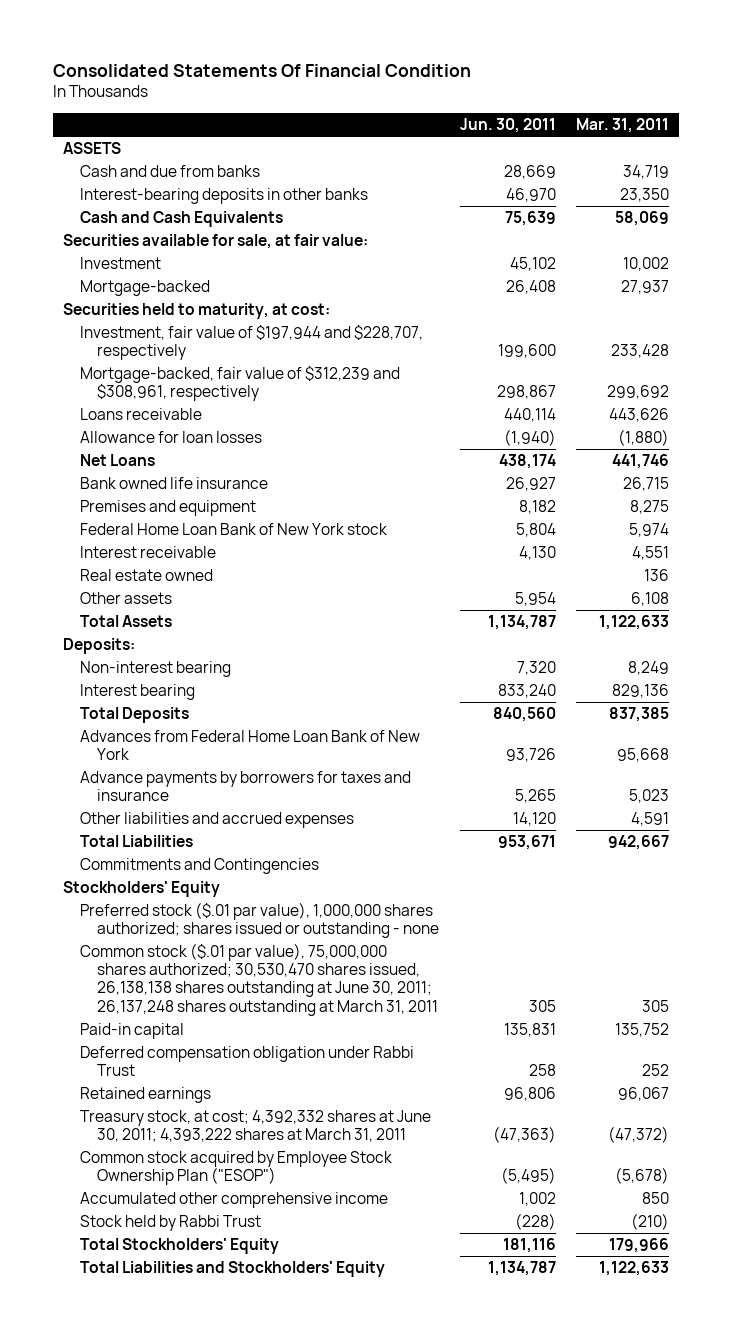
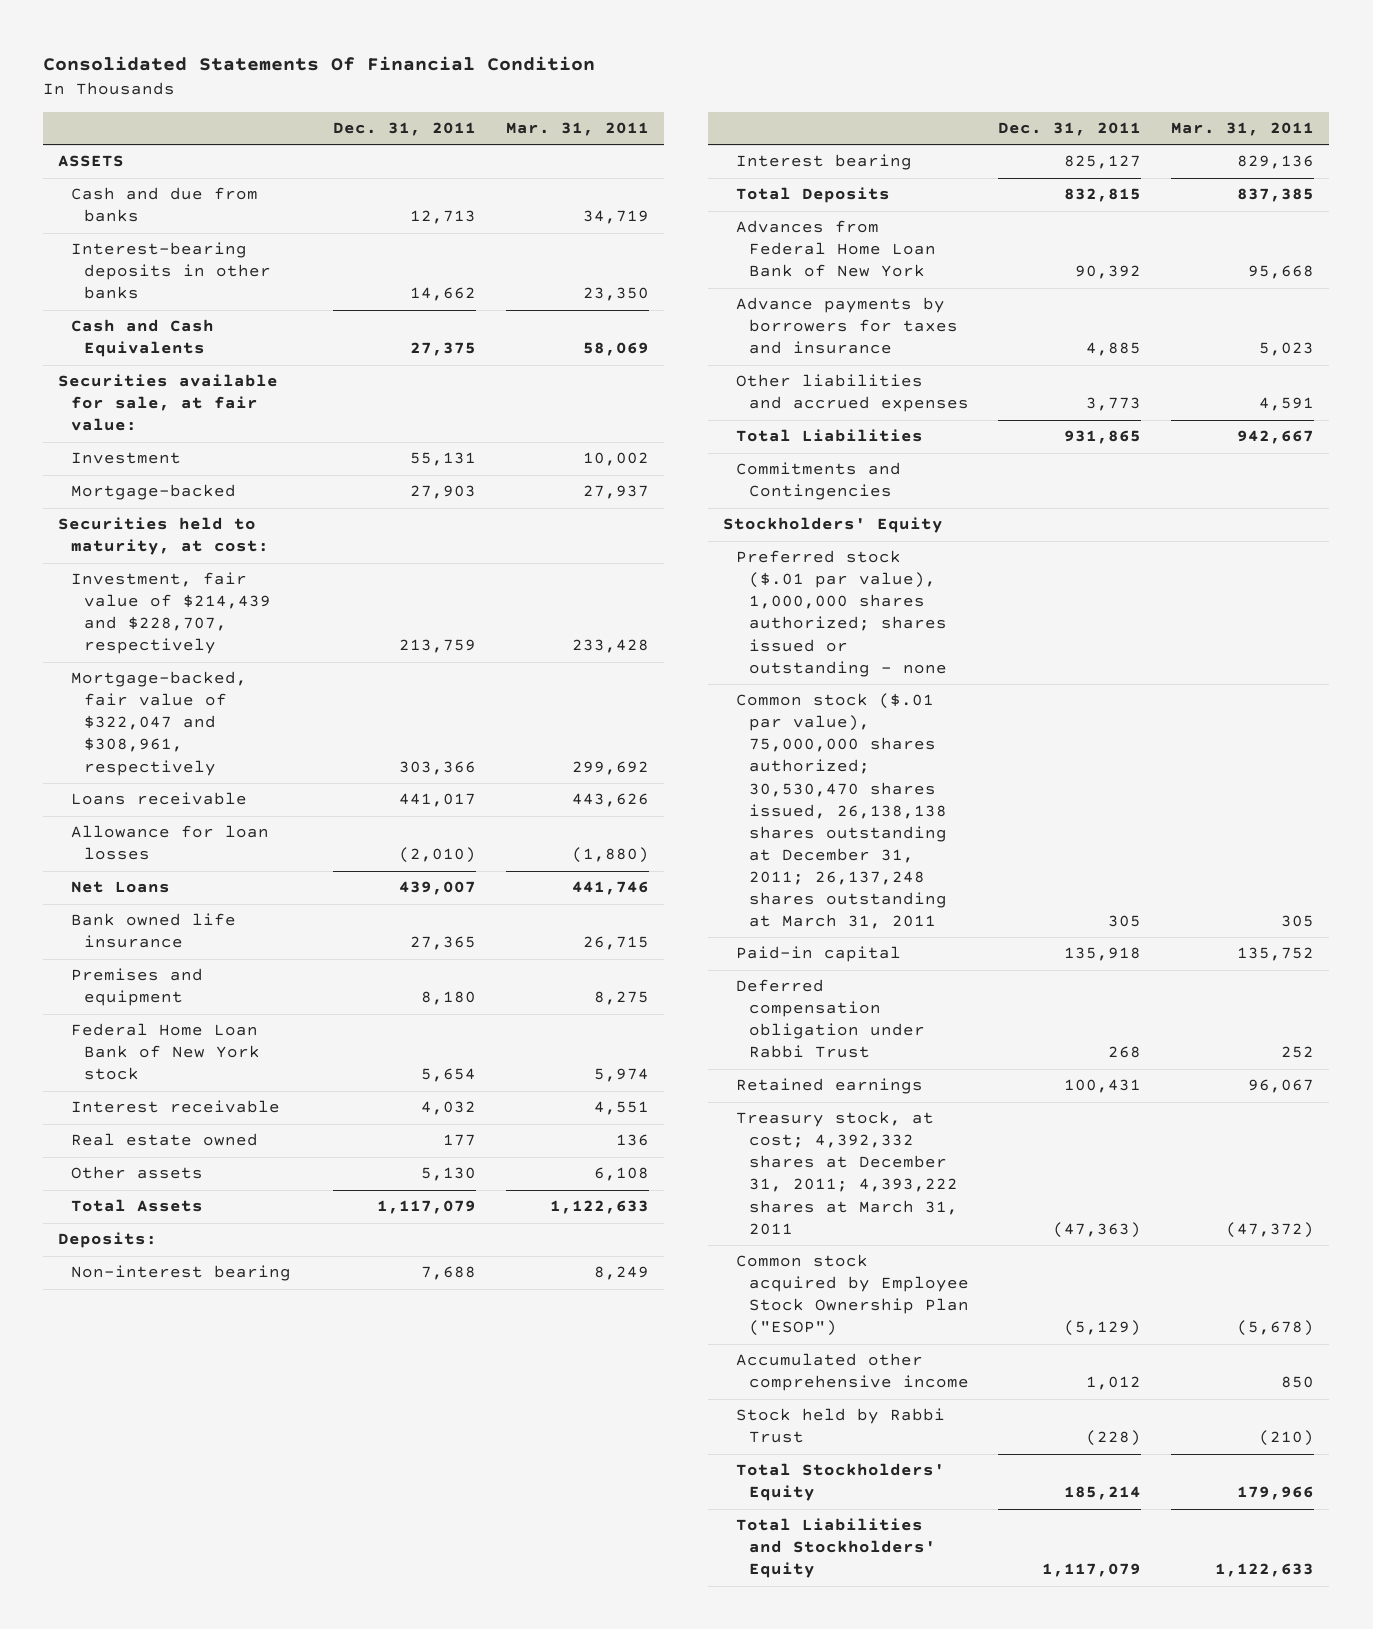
[459,118,556,134] Jun. 30, 2011 -> none
none -> [333,122,477,137] Dec. 31, 2011
[80,325,424,361] Investment, fair value of $197,944 and $228,707, respectively -> [70,572,271,655] Investment, fair value of $214,439 and $228,707, respectively
[80,366,401,402] Mortgage-backed, fair value of $312,239 and $308,961, respectively -> [70,671,247,776] Mortgage-backed, fair value of $322,047 and $308,961, respectively
[80,943,439,1016] Common stock ($.01 par value), 75,000,000 shares authorized; 30,530,470 shares issued, 26,138,138 shares outstanding at June 30, 2011; 26,137,248 shares outstanding at March 31, 2011 -> [735,693,947,929] Common stock ($.01 par value), 75,000,000 shares authorized; 30,530,470 shares issued, 26,138,138 shares outstanding at December 31, 2011; 26,137,248 shares outstanding at March 31, 2011
[80,1110,432,1143] Treasury stock, at cost; 4,392,332 shares at June 30, 2011; 4,393,222 shares at March 31, 2011 -> [735,1111,958,1235] Treasury stock, at cost; 4,392,332 shares at December 31, 2011; 4,393,222 shares at March 31, 2011

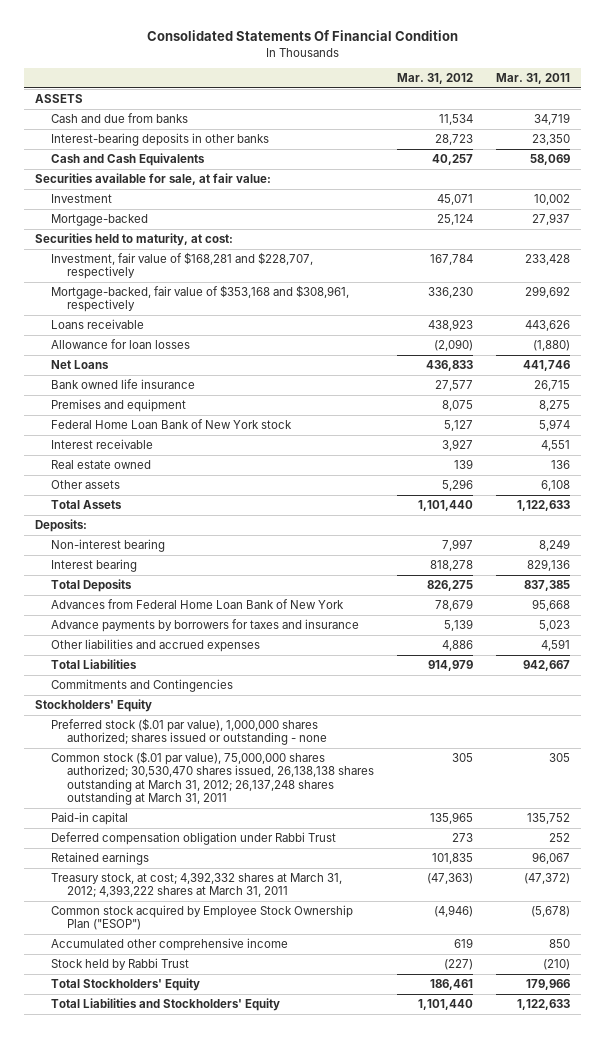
[333,122,477,137] Dec. 31, 2011 -> none
none -> [396,72,473,84] Mar. 31, 2012
[70,572,271,655] Investment, fair value of $214,439 and $228,707, respectively -> [51,252,314,280] Investment, fair value of $168,281 and $228,707, respectively
[70,671,247,776] Mortgage-backed, fair value of $322,047 and $308,961, respectively -> [51,285,350,313] Mortgage-backed, fair value of $353,168 and $308,961, respectively
[735,693,947,929] Common stock ($.01 par value), 75,000,000 shares authorized; 30,530,470 shares issued, 26,138,138 shares outstanding at December 31, 2011; 26,137,248 shares outstanding at March 31, 2011 -> [51,751,375,806] Common stock ($.01 par value), 75,000,000 shares authorized; 30,530,470 shares issued, 26,138,138 shares outstanding at March 31, 2012; 26,137,248 shares outstanding at March 31, 2011
[735,1111,958,1235] Treasury stock, at cost; 4,392,332 shares at December 31, 2011; 4,393,222 shares at March 31, 2011 -> [51,872,343,899] Treasury stock, at cost; 4,392,332 shares at March 31, 2012; 4,393,222 shares at March 31, 2011

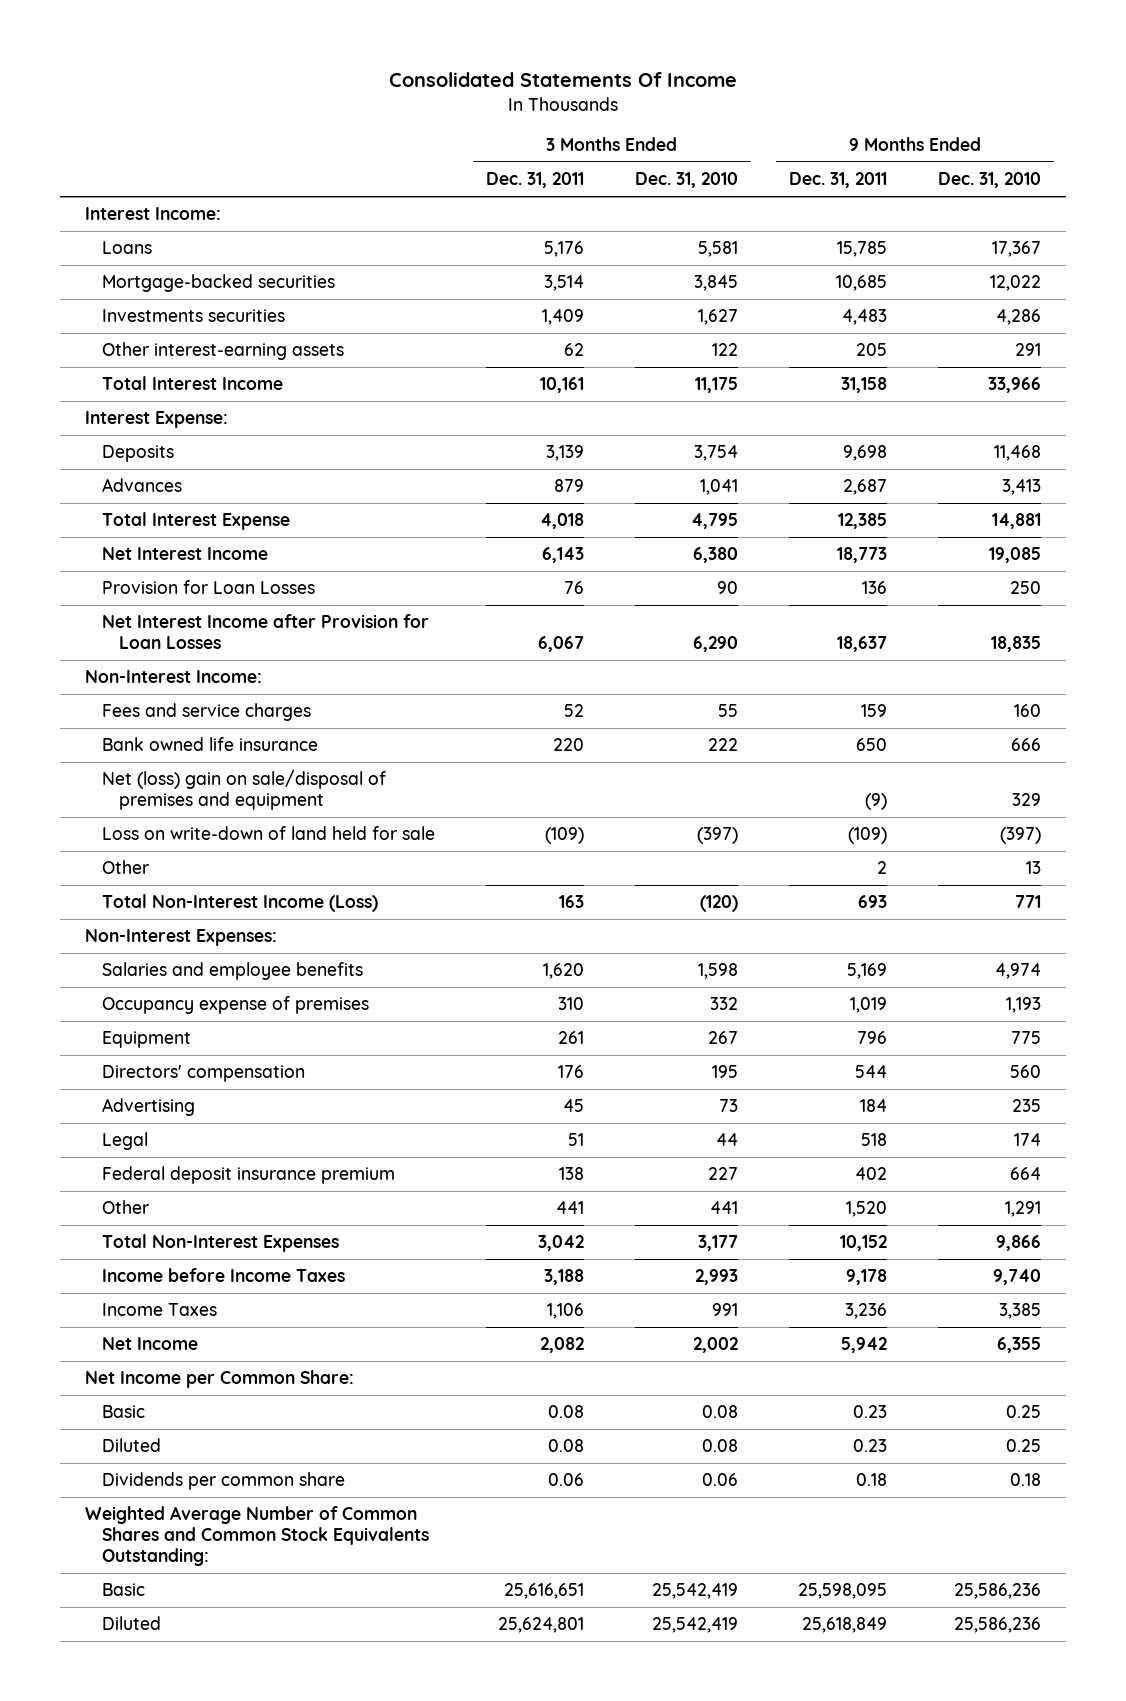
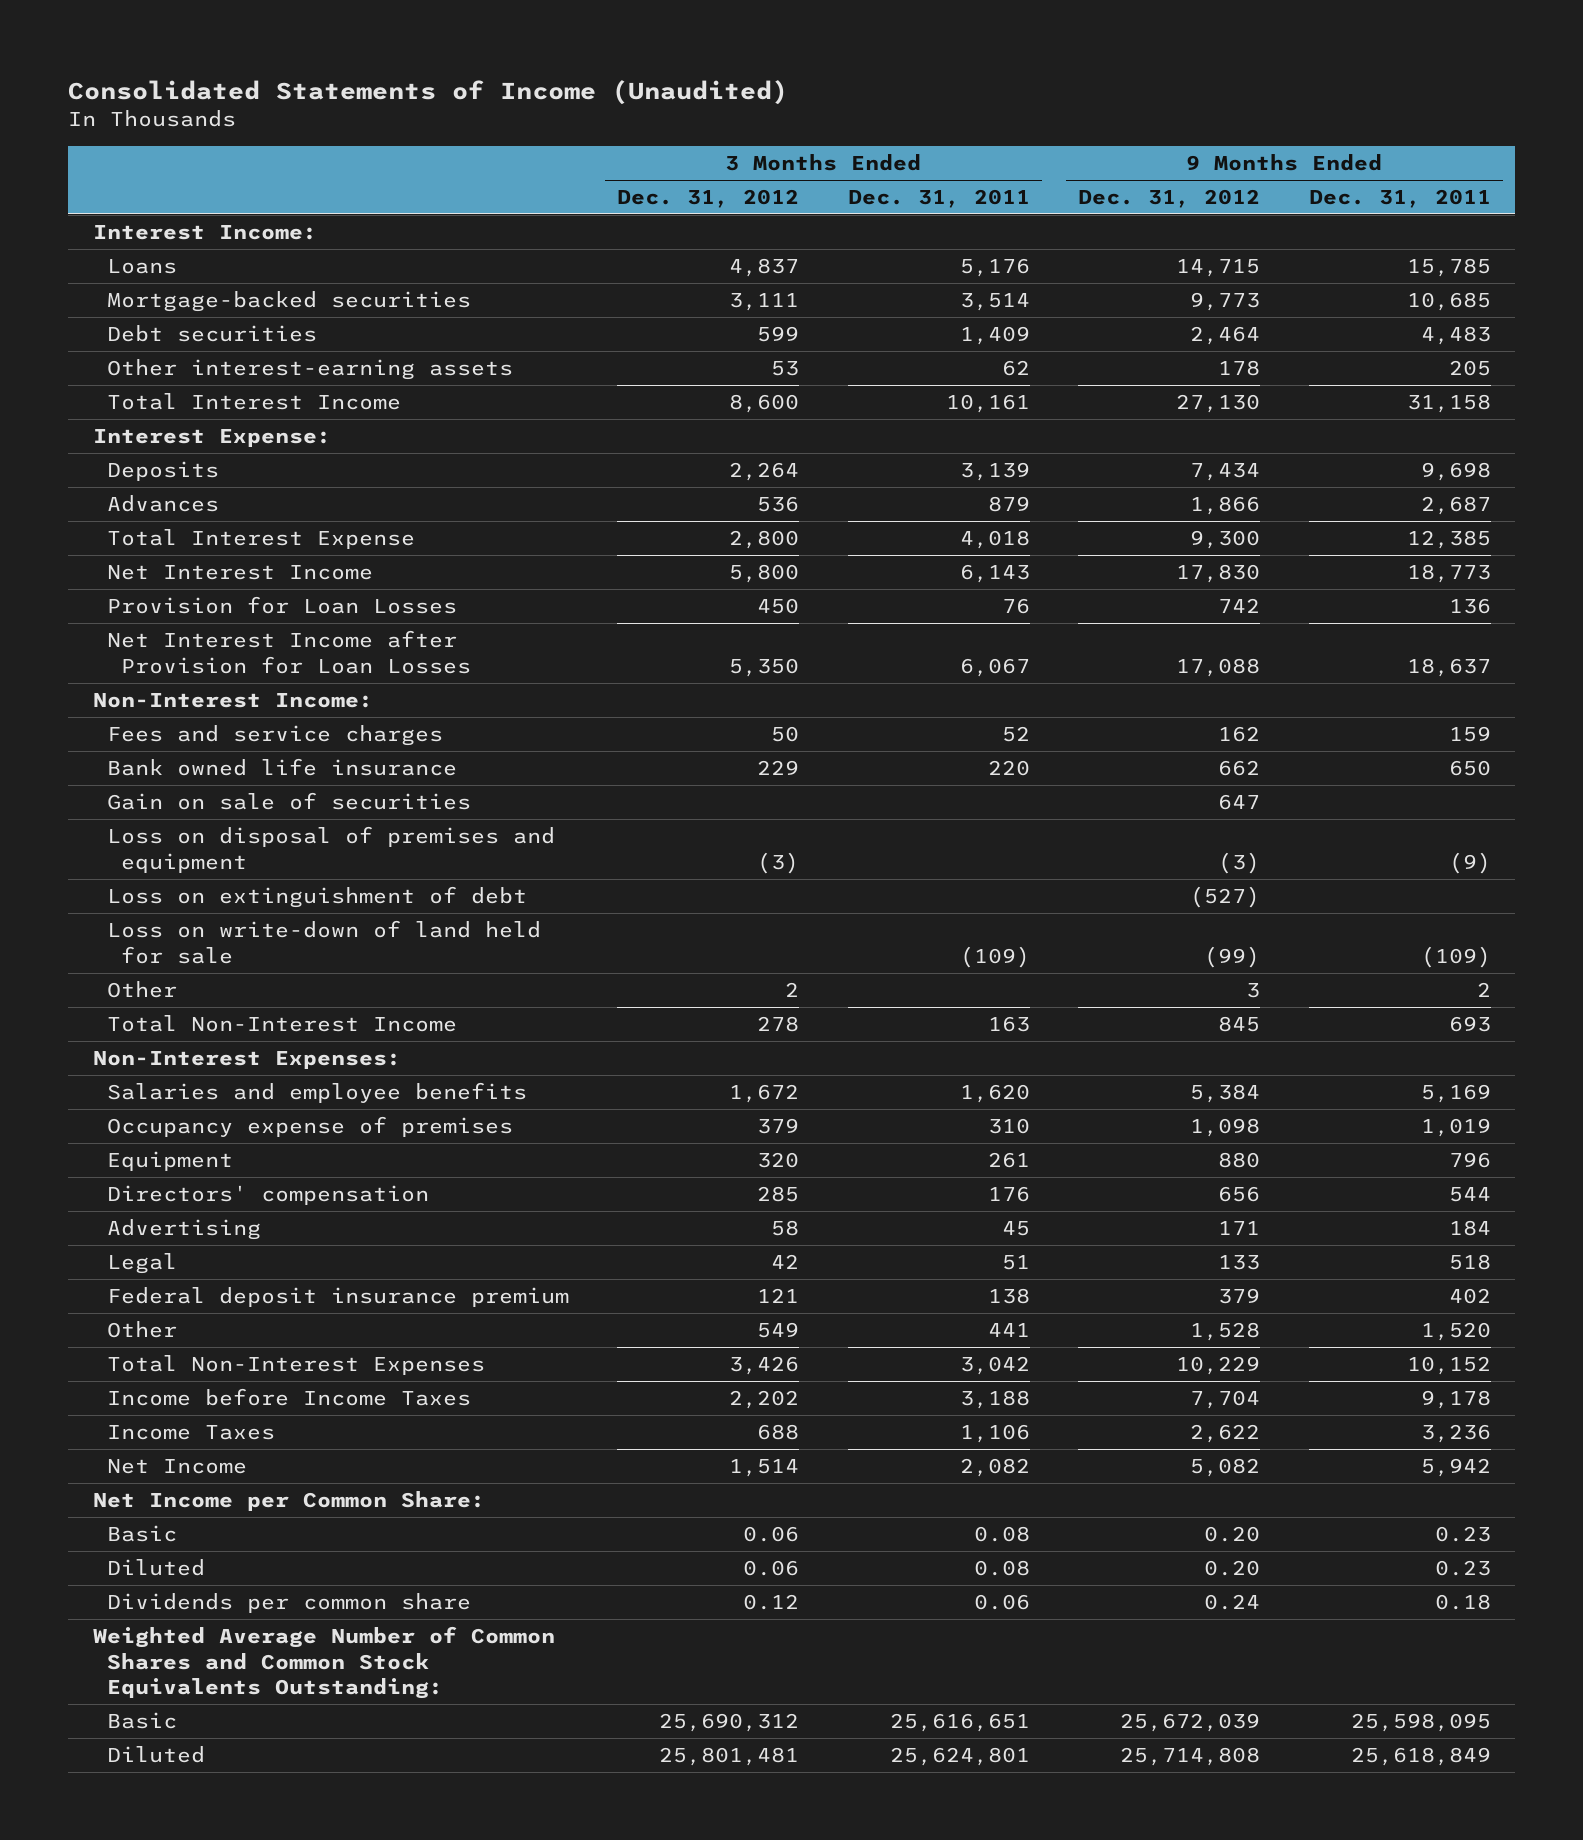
[389,71,738,87] Consolidated Statements Of Income -> [68,80,789,106] Consolidated Statements of Income (Unaudited)
[635,172,739,189] Dec. 31, 2010 -> none
[937,172,1041,189] Dec. 31, 2010 -> none
none -> [617,188,800,208] Dec. 31, 2012
none -> [1078,188,1261,208] Dec. 31, 2012
[102,309,286,323] Investments securities -> [106,324,317,342] Debt securities
none -> [106,791,471,810] Gain on sale of securities
[102,769,387,811] Net (loss) gain on sale/disposal of premises and equipment -> [106,825,555,873] Loss on disposal of premises and equipment
none -> [106,885,527,908] Loss on extinguishment of debt
[102,894,379,913] Total Non-Interest Income (Loss) -> [106,1014,457,1032] Total Non-Interest Income

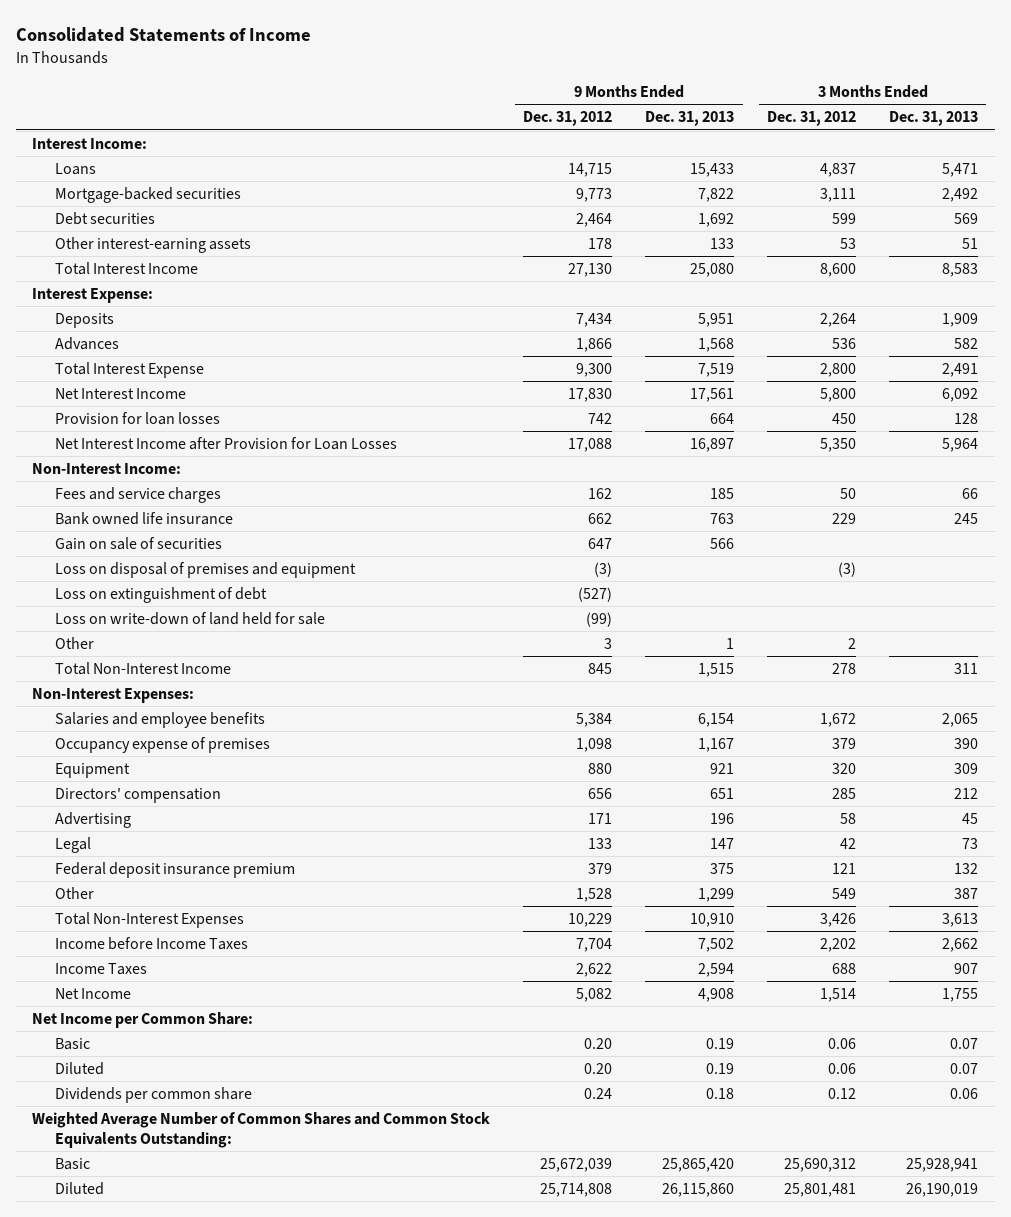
[68,80,789,106] Consolidated Statements of Income (Unaudited) -> [15,27,311,43] Consolidated Statements of Income
[847,188,1030,208] Dec. 31, 2011 -> none
[1308,188,1491,208] Dec. 31, 2011 -> none
none -> [645,111,735,127] Dec. 31, 2013
none -> [889,111,979,127] Dec. 31, 2013
[106,595,457,614] Provision for Loan Losses -> [55,411,221,425] Provision for loan losses

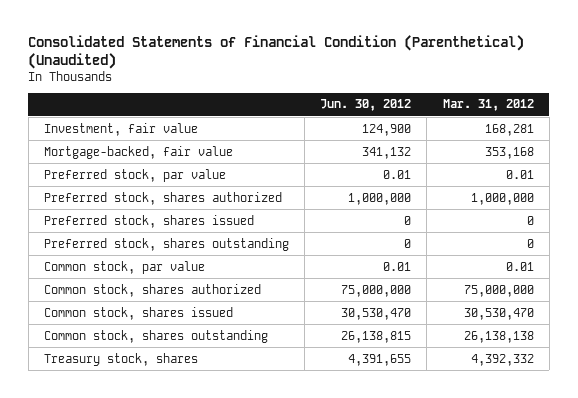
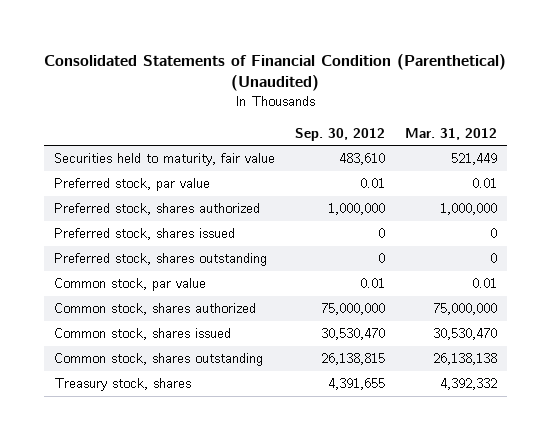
[320,99,412,112] Jun. 30, 2012 -> none
none -> [294,127,385,141] Sep. 30, 2012
[43,145,233,159] Mortgage-backed, fair value -> none
[43,122,198,136] Investment, fair value -> [53,153,275,167] Securities held to maturity, fair value
[484,123,534,136] 168,281 -> [450,153,497,166] 521,449

